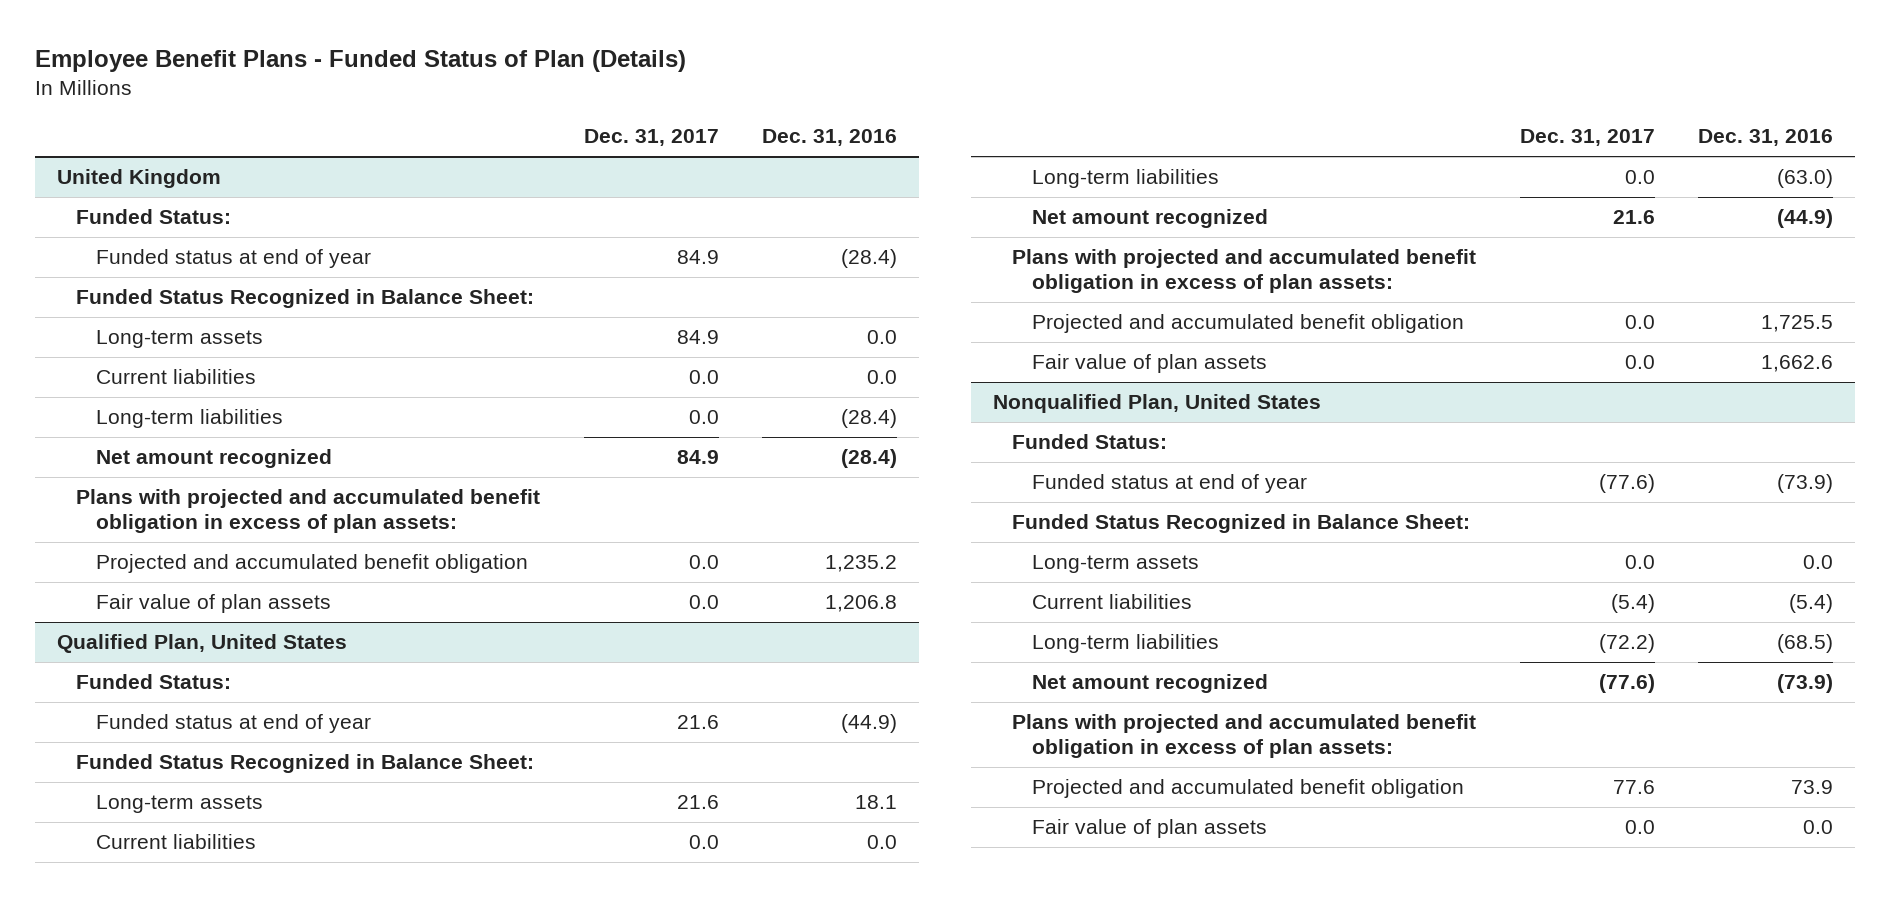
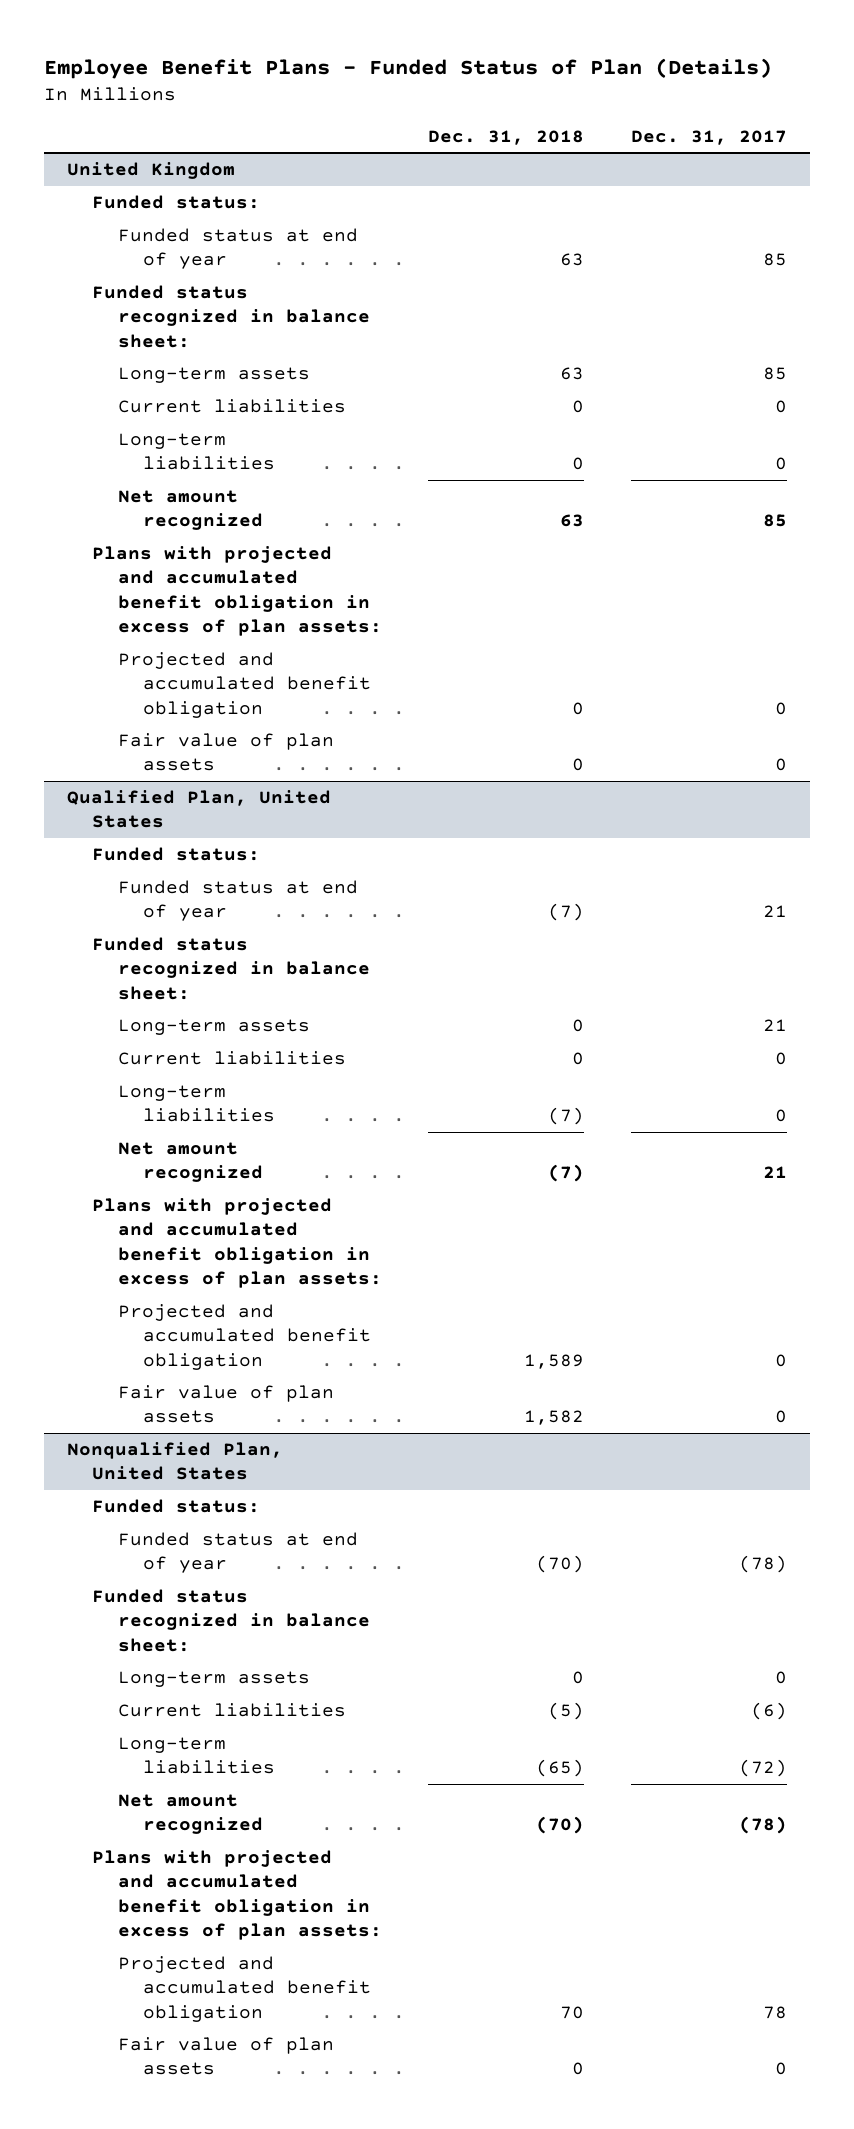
[761,129,897,147] Dec. 31, 2016 -> none
none -> [428,129,585,145] Dec. 31, 2018
[76,209,232,225] Funded Status: -> [92,195,261,210] Funded status:
[676,250,719,265] 84.9 -> [762,253,787,267] 85
[76,289,535,309] Funded Status Recognized in Balance Sheet: -> [92,285,370,348] Funded status recognized in balance sheet:
[676,330,719,345] 84.9 -> [762,367,787,381] 85
[688,370,719,385] 0.0 -> [774,400,787,414] 0
[688,410,719,425] 0.0 -> [774,457,787,471] 0
[676,450,719,465] 84.9 -> [762,514,787,528] 85
[688,555,719,570] 0.0 -> [774,701,787,715] 0
[688,595,719,610] 0.0 -> [774,758,787,772] 0
[76,674,232,690] Funded Status: -> [92,847,261,862] Funded status:
[676,715,719,730] 21.6 -> [762,905,787,918] 21
[76,754,535,774] Funded Status Recognized in Balance Sheet: -> [92,937,370,1000] Funded status recognized in balance sheet:
[676,795,719,810] 21.6 -> [762,1019,787,1032] 21
[688,835,719,850] 0.0 -> [774,1052,787,1066] 0
[1624,170,1655,185] 0.0 -> [774,1109,787,1123] 0
[1612,210,1655,225] 21.6 -> [762,1166,787,1179] 21
[1624,315,1655,330] 0.0 -> [774,1353,787,1367] 0
[1624,355,1655,370] 0.0 -> [774,1410,787,1424] 0
[1012,434,1168,450] Funded Status: -> [92,1499,261,1514] Funded status:
[1598,474,1655,494] (77.6) -> [738,1555,787,1574] (78)
[1012,514,1471,534] Funded Status Recognized in Balance Sheet: -> [92,1589,370,1652] Funded status recognized in balance sheet:
[1624,555,1655,570] 0.0 -> [774,1671,787,1685] 0
[1610,594,1655,614] (5.4) -> [750,1702,787,1721] (6)
[1598,634,1655,654] (72.2) -> [738,1759,787,1778] (72)
[1598,674,1655,694] (77.6) -> [738,1816,787,1835] (78)
[1612,780,1655,795] 77.6 -> [762,2005,787,2019] 78
[1624,820,1655,835] 0.0 -> [774,2062,787,2076] 0

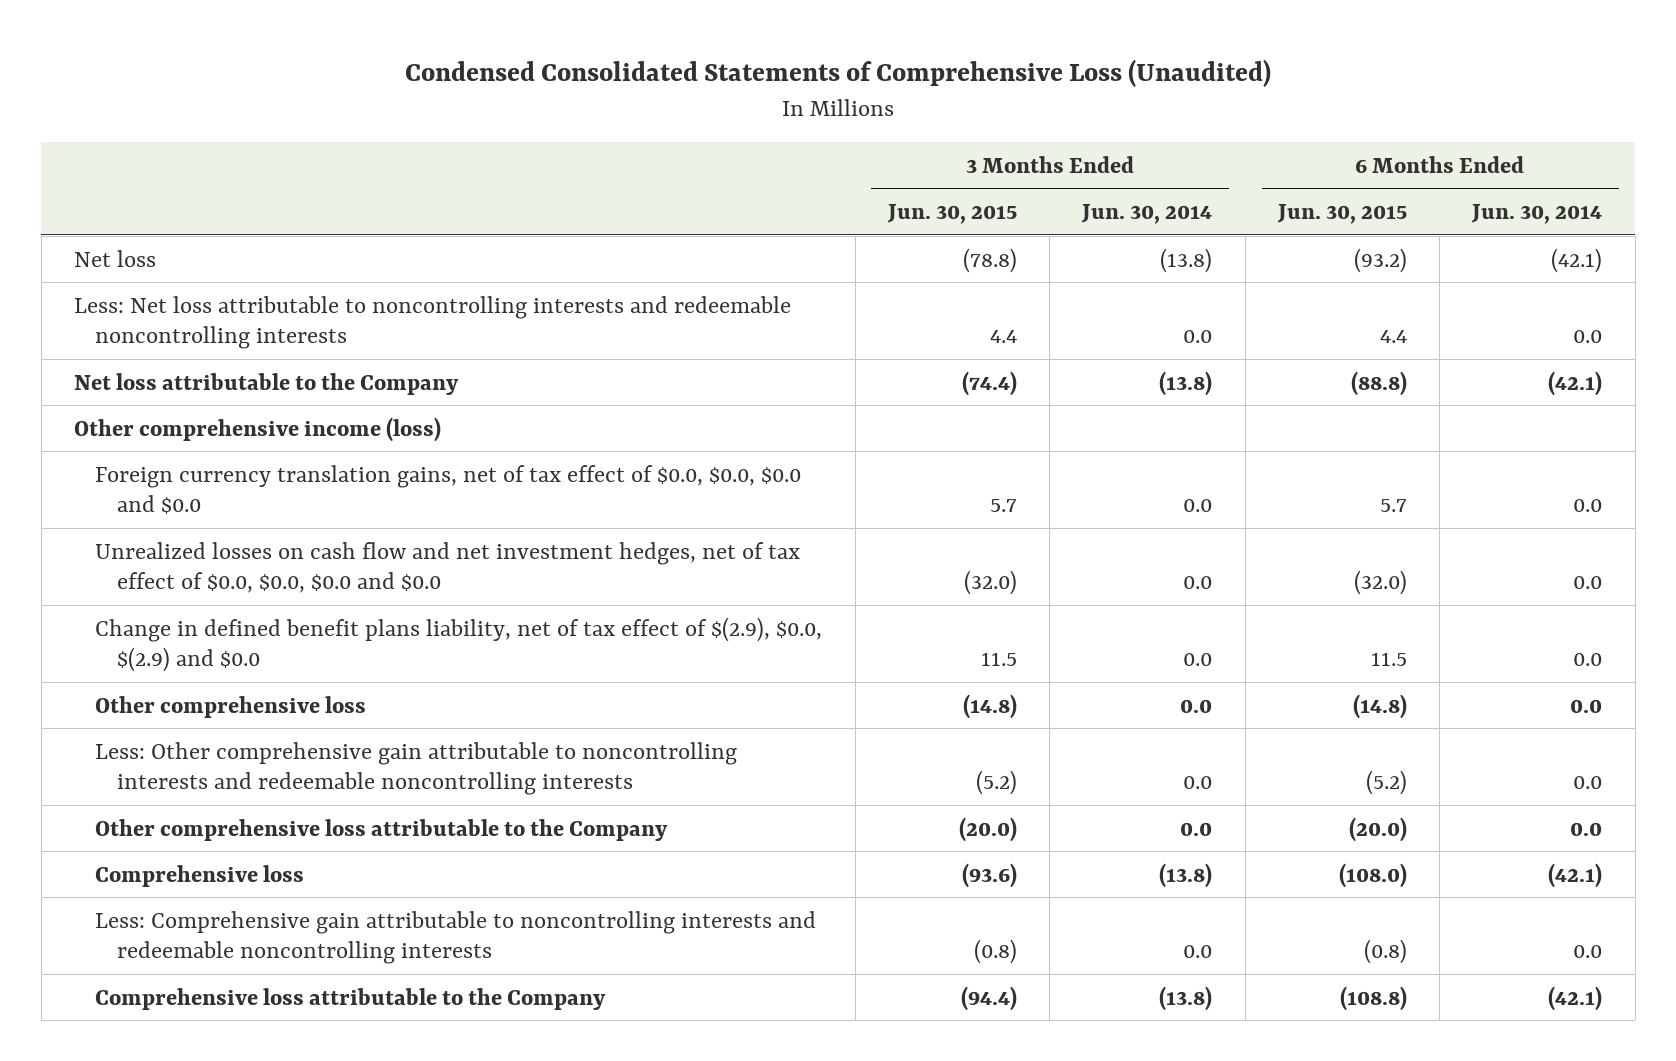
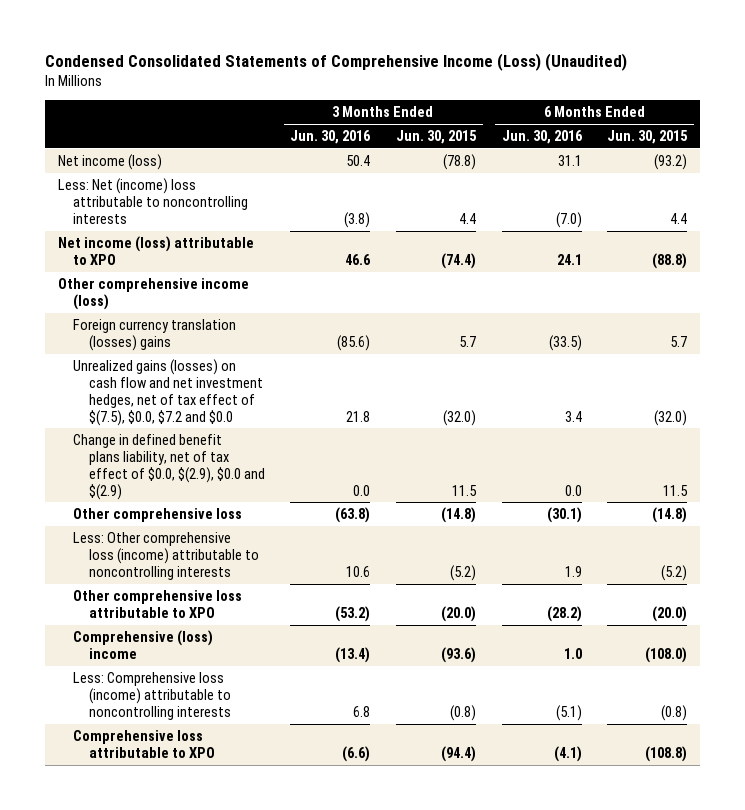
[405,59,1272,88] Condensed Consolidated Statements of Comprehensive Loss (Unaudited) -> [44,52,627,71] Condensed Consolidated Statements of Comprehensive Income (Loss) (Unaudited)
[1081,204,1213,225] Jun. 30, 2014 -> none
[1471,204,1603,225] Jun. 30, 2014 -> none
none -> [290,130,372,145] Jun. 30, 2016
none -> [501,130,583,145] Jun. 30, 2016
[73,249,156,267] Net loss -> [57,153,162,170] Net income (loss)
[73,295,791,350] Less: Net loss attributable to noncontrolling interests and redeemable noncontrolling interests -> [57,177,249,224] Less: Net (income) loss attributable to noncontrolling interests
[73,372,459,395] Net loss attributable to the Company -> [57,235,254,265] Net income (loss) attributable to XPO
[95,464,802,515] Foreign currency translation gains, net of tax effect of $0.0, $0.0, $0.0 and $0.0 -> [73,318,237,351] Foreign currency translation (losses) gains
[95,541,801,594] Unrealized losses on cash flow and net investment hedges, net of tax effect of $0.0, $0.0, $0.0 and $0.0 -> [73,358,263,426] Unrealized gains (losses) on cash flow and net investment hedges, net of tax effect of $(7.5), $0.0, $7.2 and $0.0
[95,616,823,673] Change in defined benefit plans liability, net of tax effect of $(2.9), $0.0, $(2.9) and $0.0 -> [73,433,265,500] Change in defined benefit plans liability, net of tax effect of $0.0, $(2.9), $0.0 and $(2.9)
[95,741,738,796] Less: Other comprehensive gain attributable to noncontrolling interests and redeemable noncontrolling interests -> [73,531,259,580] Less: Other comprehensive loss (income) attributable to noncontrolling interests
[95,818,669,841] Other comprehensive loss attributable to the Company -> [73,589,243,618] Other comprehensive loss attributable to XPO
[95,864,305,887] Comprehensive loss -> [73,629,214,659] Comprehensive (loss) income
[95,910,817,965] Less: Comprehensive gain attributable to noncontrolling interests and redeemable noncontrolling interests -> [73,671,231,720] Less: Comprehensive loss (income) attributable to noncontrolling interests
[95,987,607,1010] Comprehensive loss attributable to the Company -> [73,729,215,758] Comprehensive loss attributable to XPO

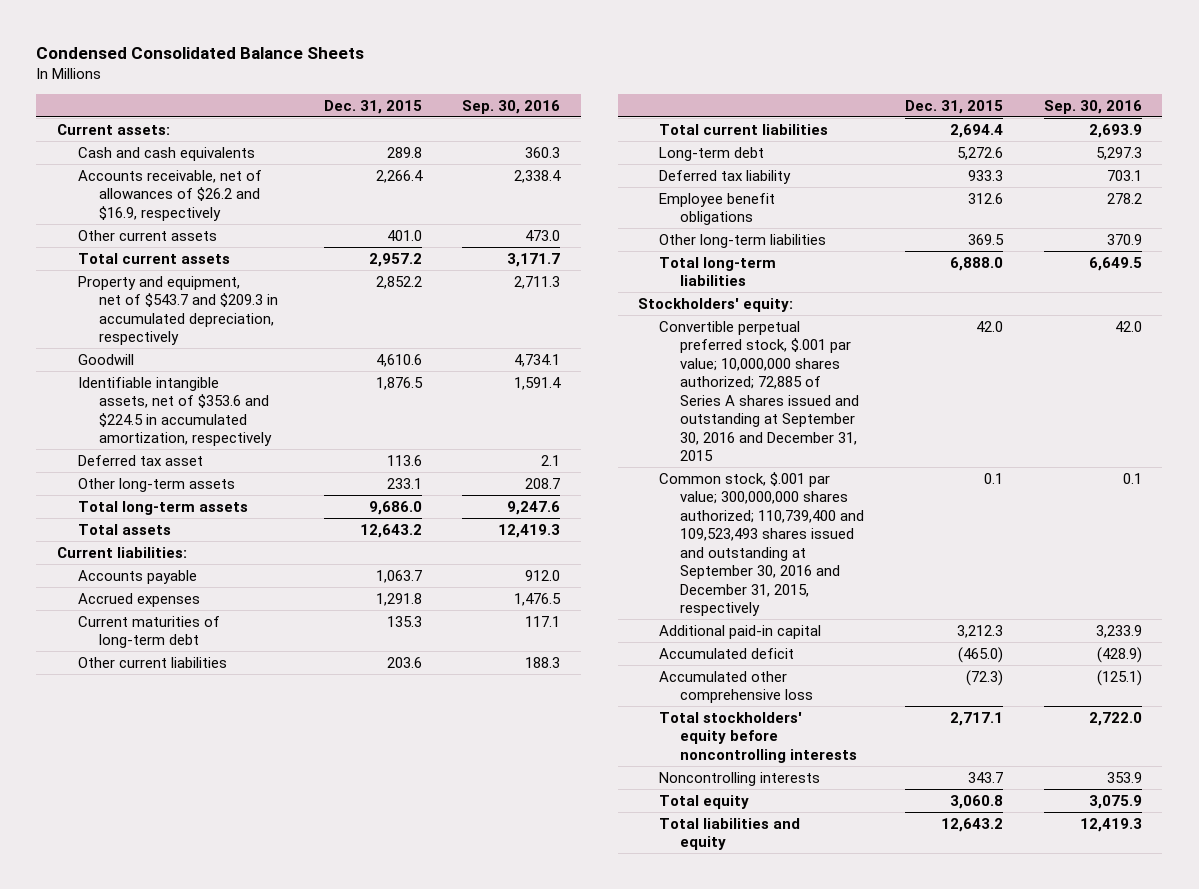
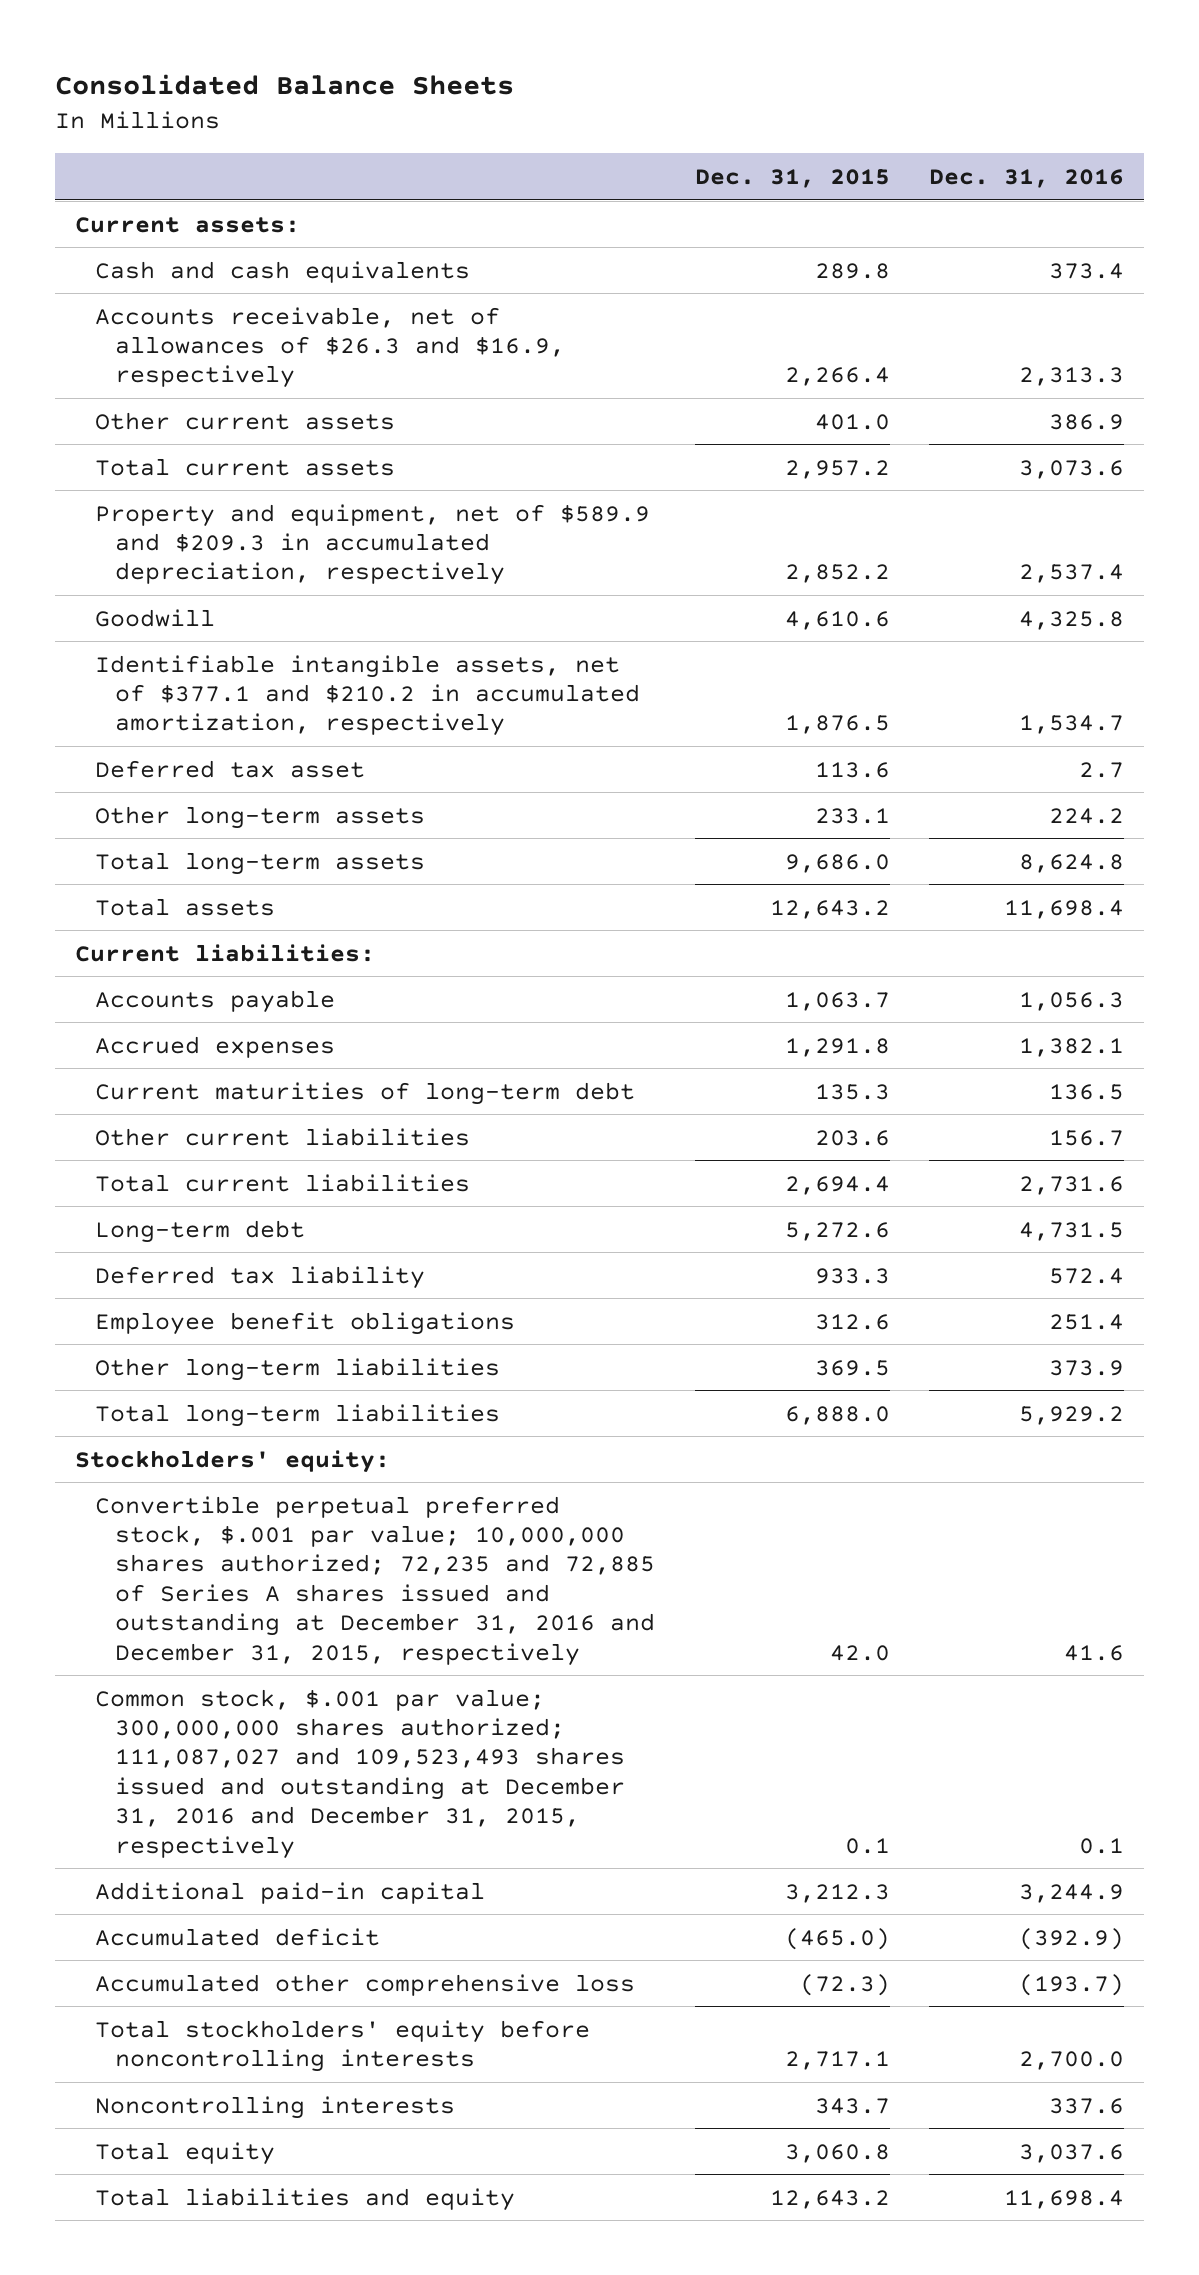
[36,47,365,60] Condensed Consolidated Balance Sheets -> [55,74,515,96] Consolidated Balance Sheets
[462,99,561,114] Sep. 30, 2016 -> none
none -> [929,168,1125,188] Dec. 31, 2016
[77,169,262,221] Accounts receivable, net of allowances of $26.2 and $16.9, respectively -> [95,306,566,389] Accounts receivable, net of allowances of $26.3 and $16.9, respectively
[77,275,278,346] Property and equipment, net of $543.7 and $209.3 in accumulated depreciation, respectively -> [95,503,651,586] Property and equipment, net of $589.9 and $209.3 in accumulated depreciation, respectively
[77,376,272,447] Identifiable intangible assets, net of $353.6 and $224.5 in accumulated amortization, respectively -> [95,654,641,737] Identifiable intangible assets, net of $377.1 and $210.2 in accumulated amortization, respectively
[659,320,860,462] Convertible perpetual preferred stock, $.001 par value; 10,000,000 shares authorized; 72,885 of Series A shares issued and outstanding at September 30, 2016 and December 31, 2015 -> [95,1495,656,1666] Convertible perpetual preferred stock, $.001 par value; 10,000,000 shares authorized; 72,235 and 72,885 of Series A shares issued and outstanding at December 31, 2016 and December 31, 2015, respectively
[659,471,865,617] Common stock, $.001 par value; 300,000,000 shares authorized; 110,739,400 and 109,523,493 shares issued and outstanding at September 30, 2016 and December 31, 2015, respectively -> [95,1688,626,1859] Common stock, $.001 par value; 300,000,000 shares authorized; 111,087,027 and 109,523,493 shares issued and outstanding at December 31, 2016 and December 31, 2015, respectively

